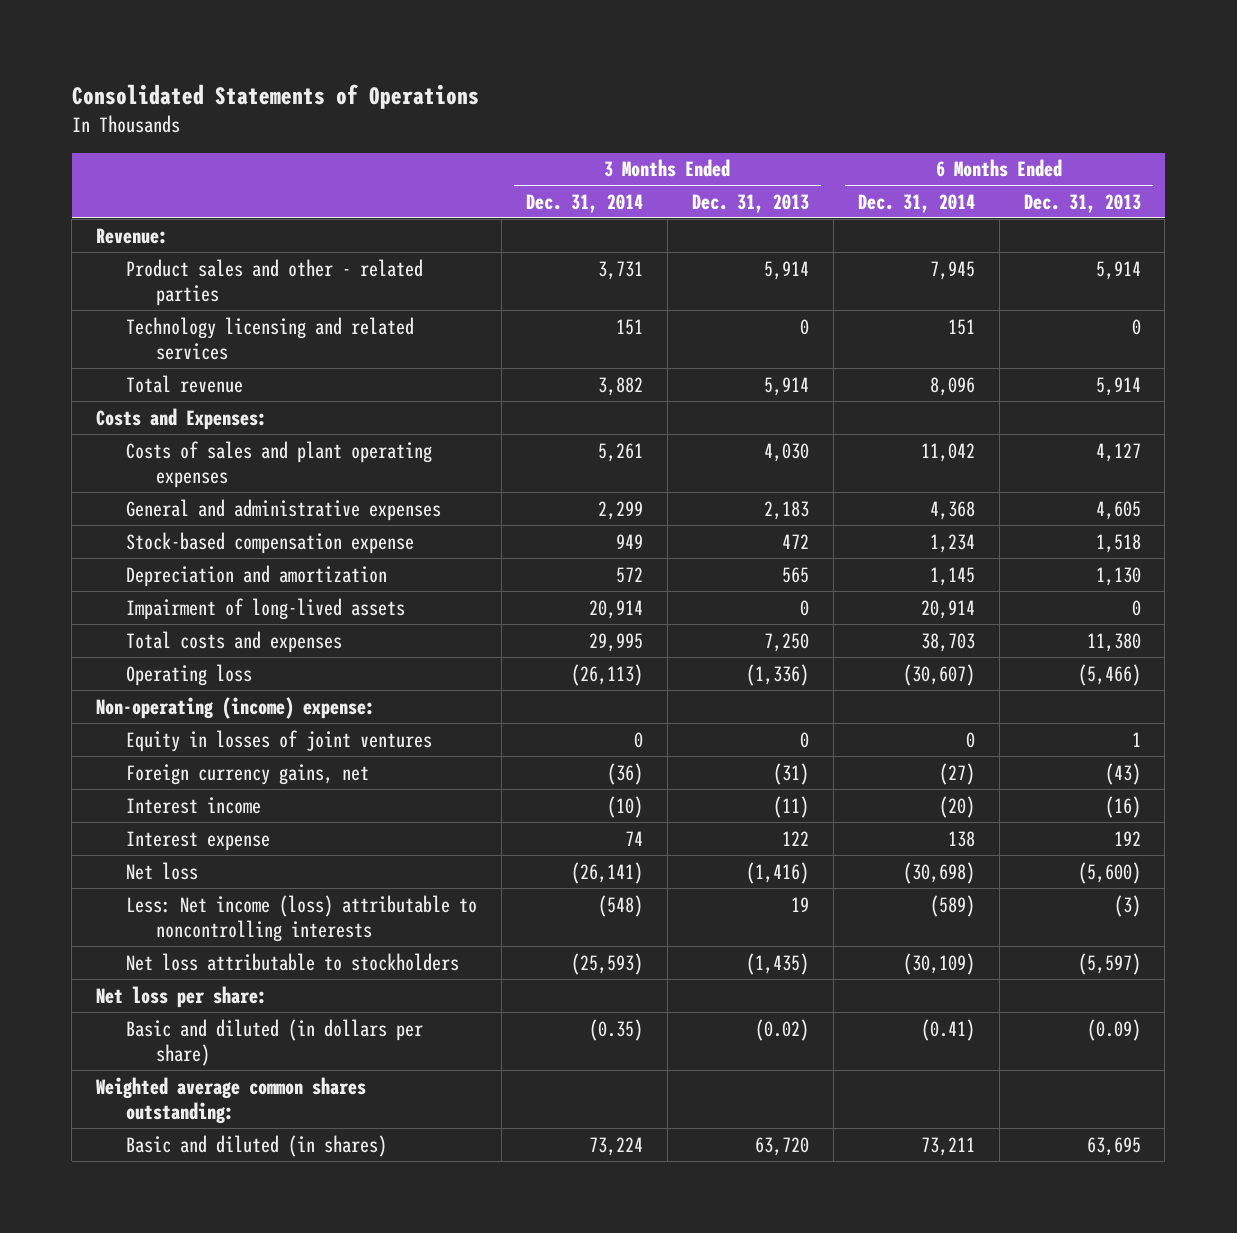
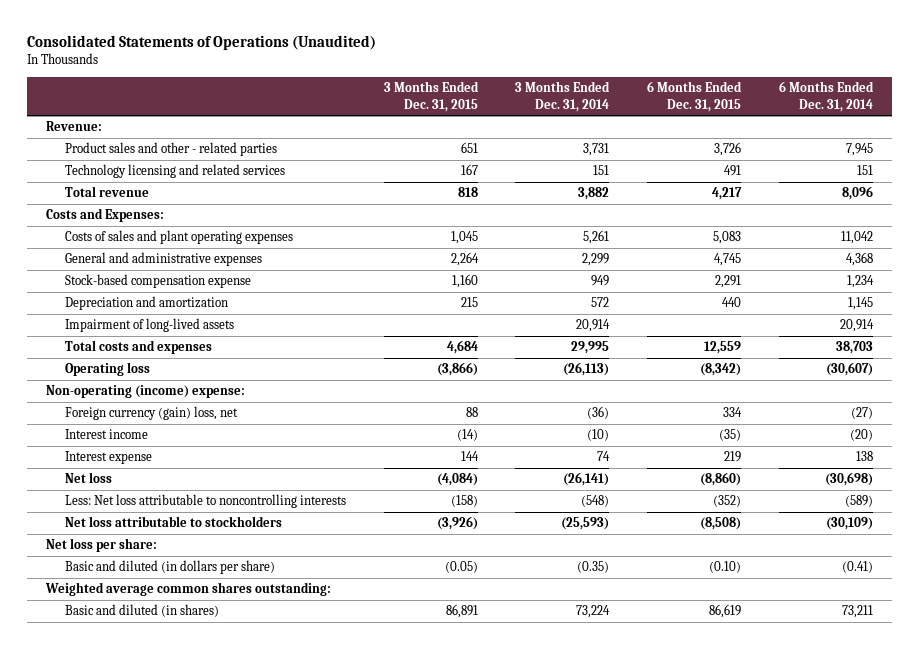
[71,84,479,110] Consolidated Statements of Operations -> [27,34,377,50] Consolidated Statements of Operations (Unaudited)
[691,193,809,213] Dec. 31, 2013 -> none
[1023,193,1141,213] Dec. 31, 2013 -> none
none -> [383,81,479,112] 3 Months Ended Dec. 31, 2015
none -> [647,81,743,112] 6 Months Ended Dec. 31, 2015
[126,729,433,752] Equity in losses of joint ventures -> none
[126,763,370,785] Foreign currency gains, net -> [64,406,238,421] Foreign currency (gain) loss, net
[126,894,478,942] Less: Net income (loss) attributable to noncontrolling interests -> [64,494,346,509] Less: Net loss attributable to noncontrolling interests

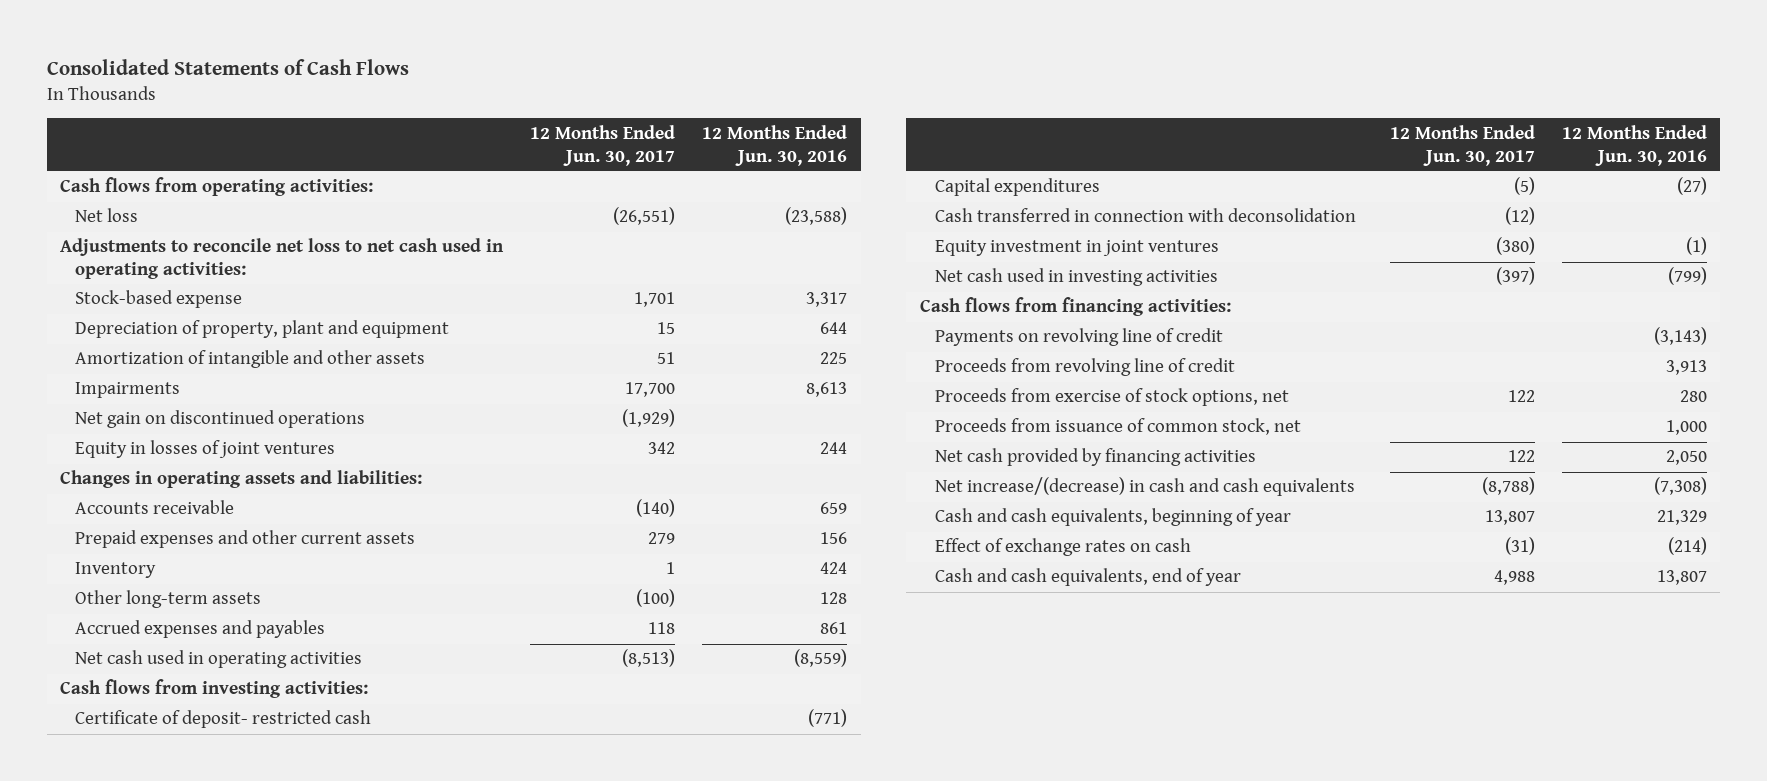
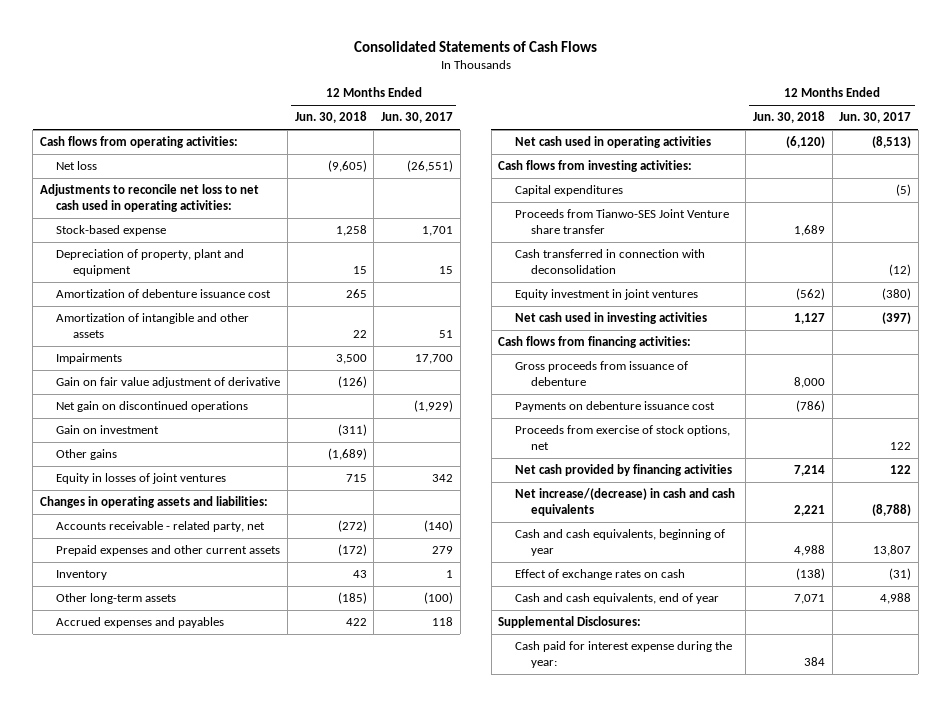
[702,124,848,166] 12 Months Ended Jun. 30, 2016 -> none
none -> [294,111,367,124] Jun. 30, 2018
none -> [56,289,272,299] Amortization of debenture issuance cost
none -> [56,377,281,389] Gain on fair value adjustment of derivative
none -> [56,425,160,435] Gain on investment
none -> [56,449,118,461] Other gains
[74,500,234,515] Accounts receivable -> [56,521,266,533] Accounts receivable - related party, net
[74,710,371,729] Certificate of deposit- restricted cash -> none
none -> [514,209,729,234] Proceeds from Tianwo-SES Joint Venture share transfer
[934,328,1223,347] Payments on revolving line of credit -> none
[934,358,1235,377] Proceeds from revolving line of credit -> none
none -> [514,361,688,386] Gross proceeds from issuance of debenture
none -> [514,401,715,413] Payments on debenture issuance cost
[934,418,1301,436] Proceeds from issuance of common stock, net -> none
none -> [498,616,642,629] Supplemental Disclosures:
none -> [514,641,732,668] Cash paid for interest expense during the year:

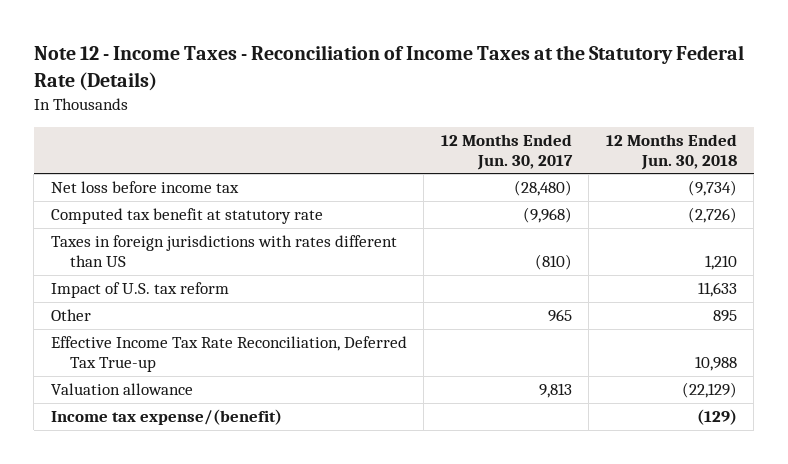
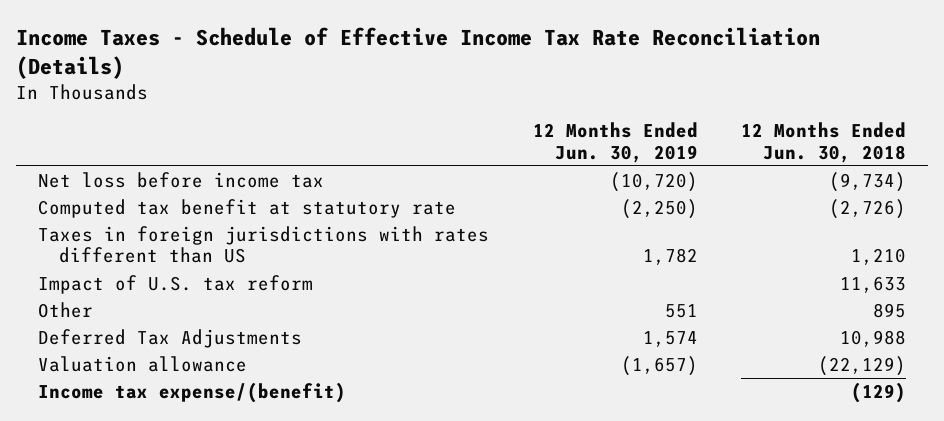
[33,45,744,91] Note 12 - Income Taxes - Reconciliation of Income Taxes at the Statutory Federal Rate (Details) -> [16,27,821,79] Income Taxes - Schedule of Effective Income Tax Rate Reconciliation (Details)
[440,133,573,170] 12 Months Ended Jun. 30, 2017 -> none
none -> [532,122,698,163] 12 Months Ended Jun. 30, 2019
[50,336,407,373] Effective Income Tax Rate Reconciliation, Deferred Tax True-up -> [38,329,303,349] Deferred Tax Adjustments

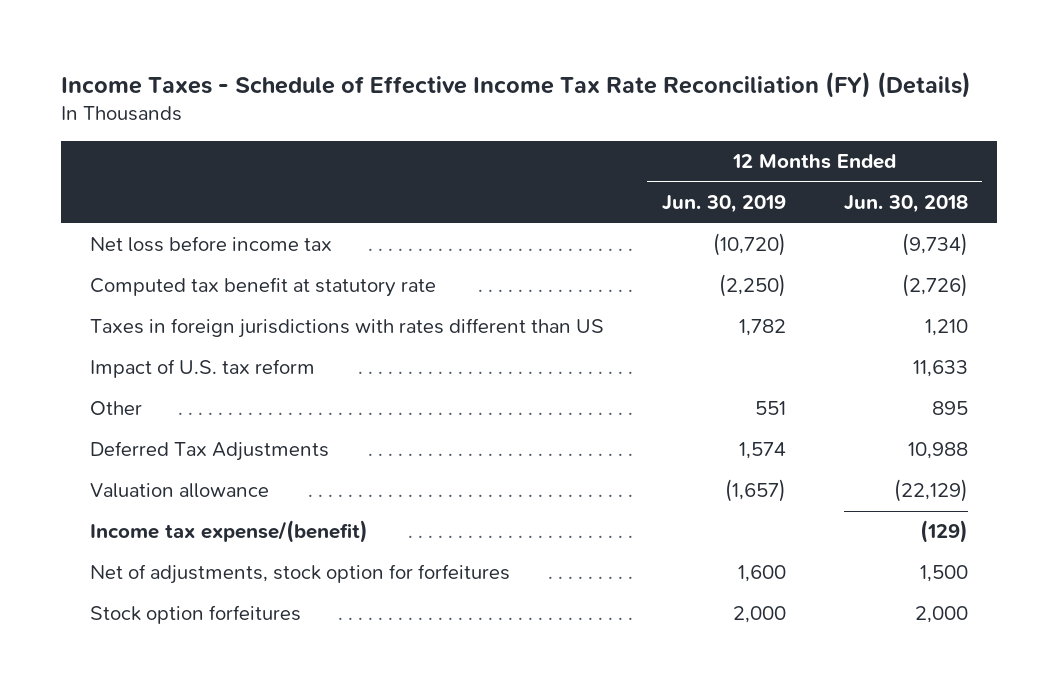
[16,27,821,79] Income Taxes - Schedule of Effective Income Tax Rate Reconciliation (Details) -> [60,71,971,98] Income Taxes - Schedule of Effective Income Tax Rate Reconciliation (FY) (Details)
none -> [89,564,510,585] Net of adjustments, stock option for forfeitures
none -> [89,605,301,625] Stock option forfeitures

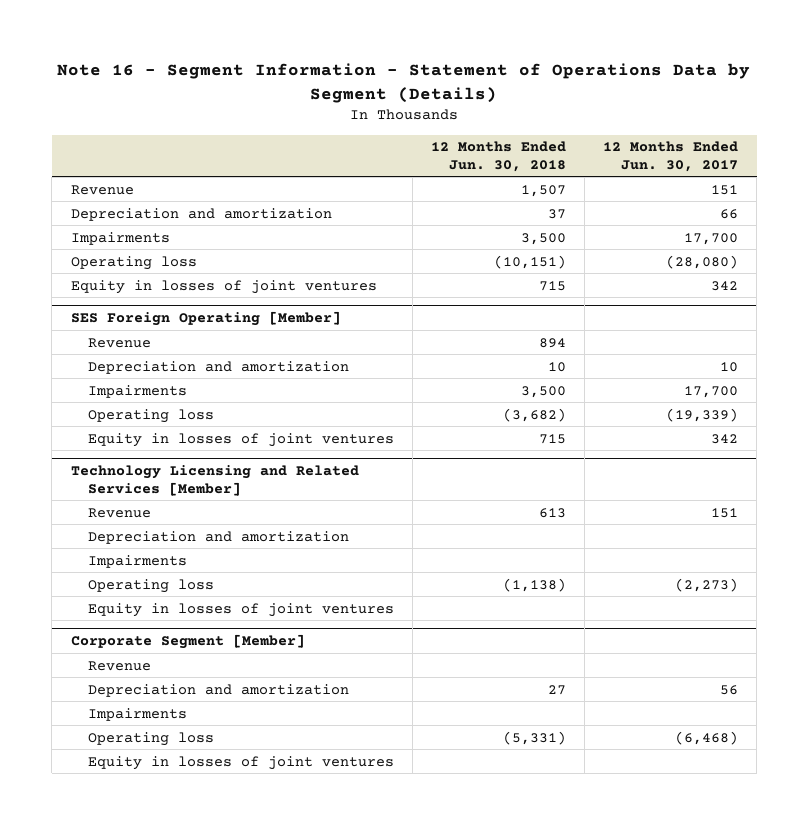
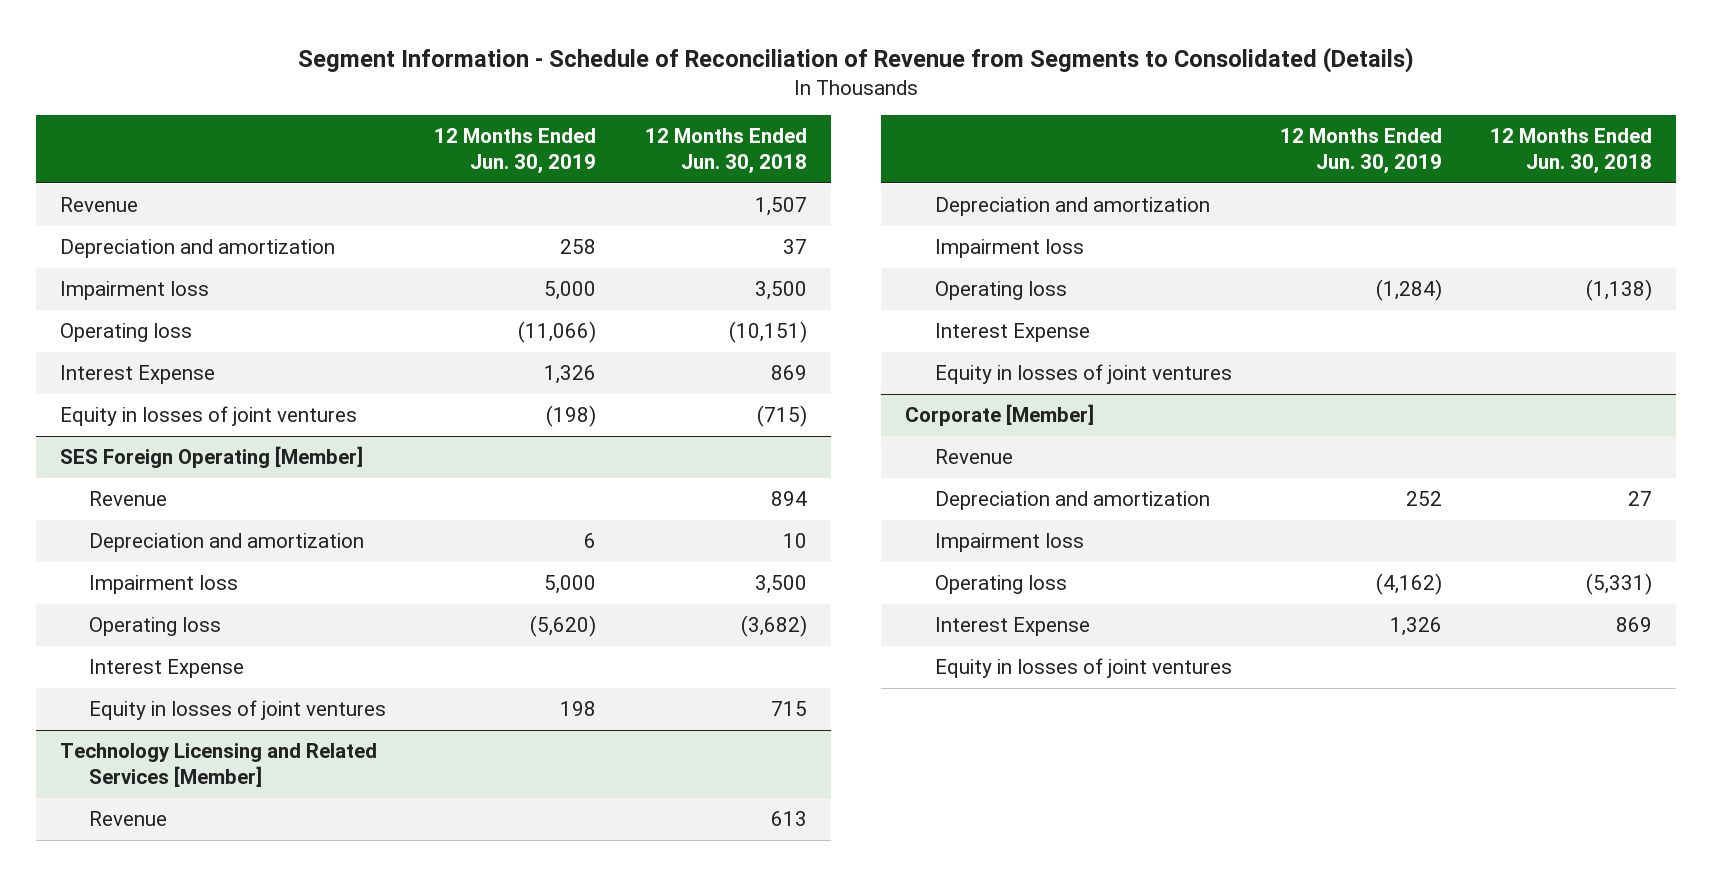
[57,63,751,103] Note 16 - Segment Information - Statement of Operations Data by Segment (Details) -> [297,47,1414,74] Segment Information - Schedule of Reconciliation of Revenue from Segments to Consolidated (Details)
[603,141,739,172] 12 Months Ended Jun. 30, 2017 -> none
none -> [434,127,597,174] 12 Months Ended Jun. 30, 2019
[70,231,170,245] Impairments -> [59,281,209,301] Impairment loss
none -> [59,365,215,385] Interest Expense
[538,280,566,291] 715 -> [756,405,807,428] (715)
[87,384,187,398] Impairments -> [89,575,239,595] Impairment loss
none -> [89,659,245,679] Interest Expense
[87,554,187,568] Impairments -> [934,239,1084,259] Impairment loss
none -> [934,323,1090,343] Interest Expense
[70,634,305,650] Corporate Segment [Member] -> [905,404,1095,427] Corporate [Member]
[87,707,187,721] Impairments -> [934,533,1084,553] Impairment loss
none -> [934,617,1090,637] Interest Expense

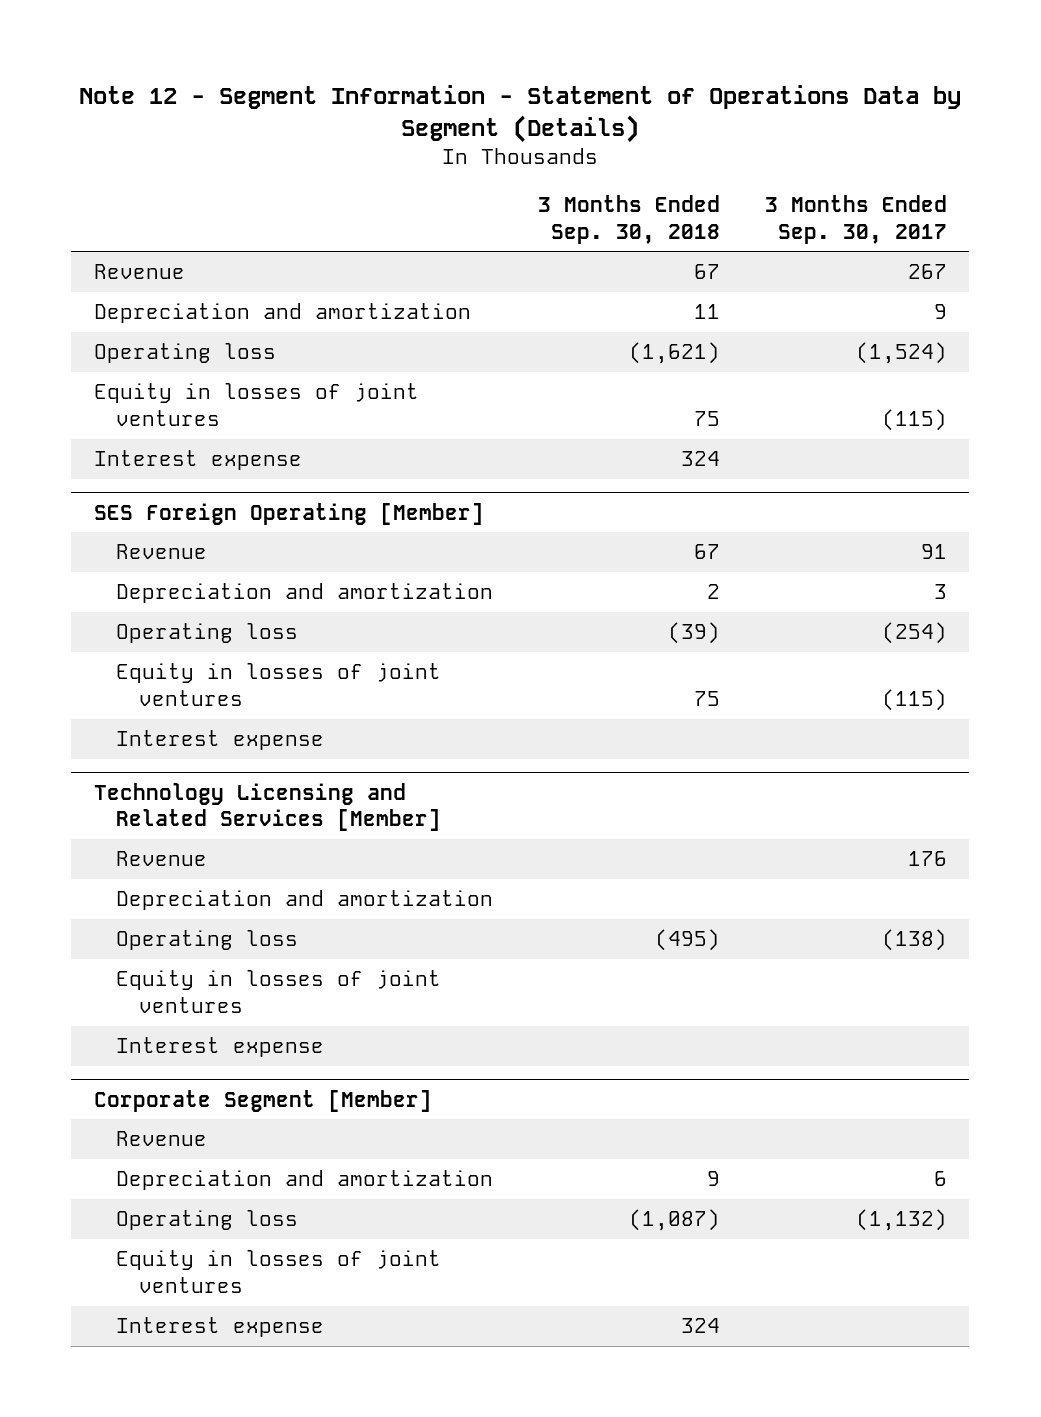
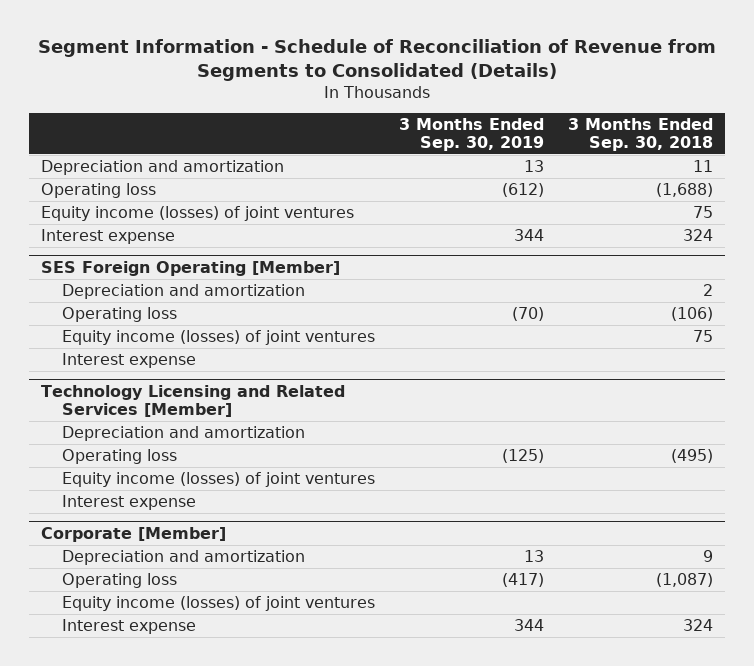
[79,84,962,143] Note 12 - Segment Information - Statement of Operations Data by Segment (Details) -> [38,38,717,81] Segment Information - Schedule of Reconciliation of Revenue from Segments to Consolidated (Details)
[764,194,947,244] 3 Months Ended Sep. 30, 2017 -> none
none -> [399,118,545,151] 3 Months Ended Sep. 30, 2019
[93,264,185,280] Revenue -> none
[629,342,721,365] (1,621) -> [656,183,714,198] (1,688)
[93,383,419,426] Equity in losses of joint ventures -> [41,206,355,222] Equity income (losses) of joint ventures
[116,544,208,560] Revenue -> none
[668,622,721,645] (39) -> [671,307,714,322] (106)
[116,663,442,706] Equity in losses of joint ventures -> [62,330,376,346] Equity income (losses) of joint ventures
[116,851,208,867] Revenue -> none
[116,970,442,1013] Equity in losses of joint ventures -> [62,472,376,488] Equity income (losses) of joint ventures
[116,1131,208,1147] Revenue -> none
[93,1089,432,1112] Corporate Segment [Member] -> [41,527,227,543] Corporate [Member]
[116,1250,442,1293] Equity in losses of joint ventures -> [62,596,376,612] Equity income (losses) of joint ventures

